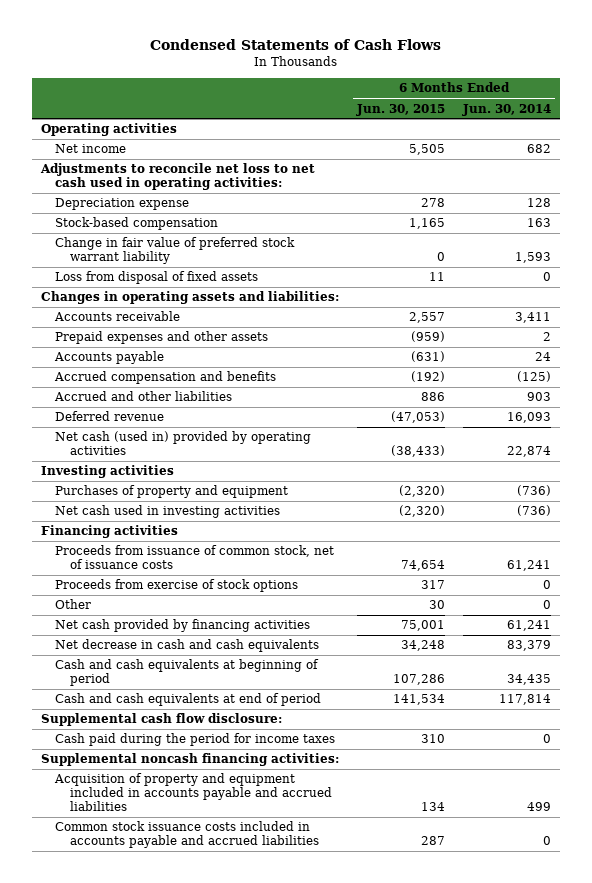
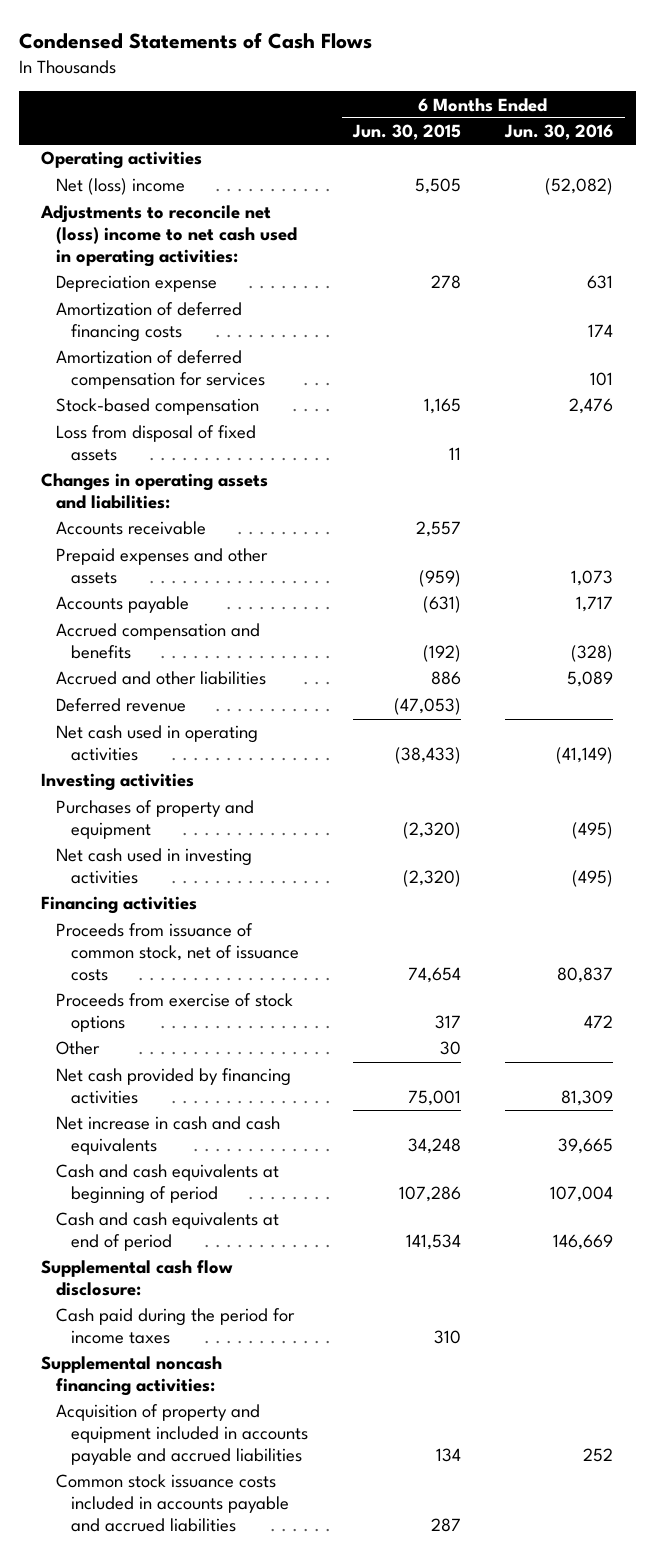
[461,103,551,116] Jun. 30, 2014 -> none
none -> [504,124,614,141] Jun. 30, 2016
[55,144,127,154] Net income -> [56,178,186,196] Net (loss) income
[40,163,316,191] Adjustments to reconcile net loss to net cash used in operating activities: -> [40,205,298,267] Adjustments to reconcile net (loss) income to net cash used in operating activities:
none -> [56,302,243,342] Amortization of deferred financing costs
none -> [56,350,266,389] Amortization of deferred compensation for services
[55,237,296,265] Change in fair value of preferred stock warrant liability -> none
[55,431,312,456] Net cash (used in) provided by operating activities -> [56,725,259,761] Net cash used in operating activities
[55,639,320,653] Net decrease in cash and cash equivalents -> [56,1116,281,1155] Net increase in cash and cash equivalents

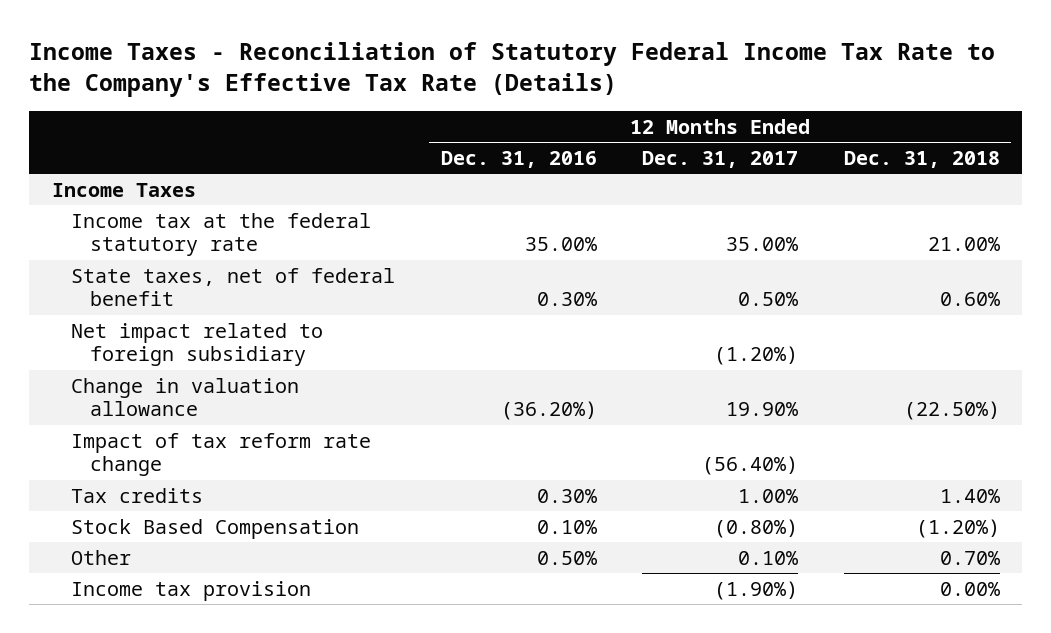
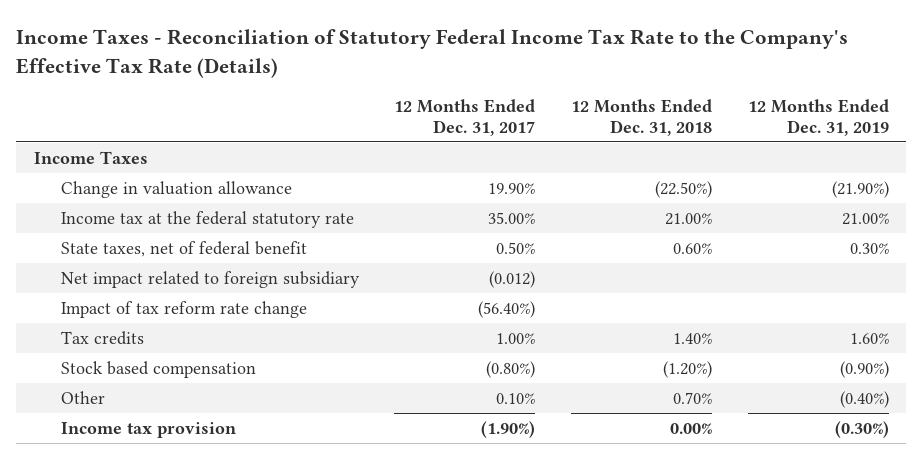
[440,150,597,168] Dec. 31, 2016 -> none
none -> [747,98,889,137] 12 Months Ended Dec. 31, 2019
[70,377,299,417] Change in valuation allowance -> [60,180,292,198] Change in valuation allowance
[714,346,799,366] (1.20%) -> [489,270,536,288] (0.012)
[70,518,359,539] Stock Based Compensation -> [60,360,256,378] Stock based compensation

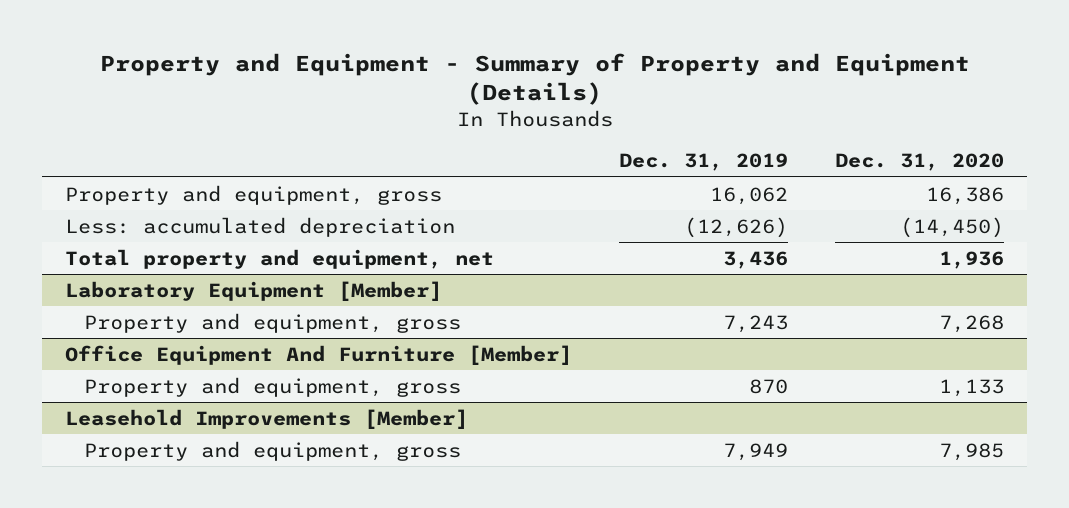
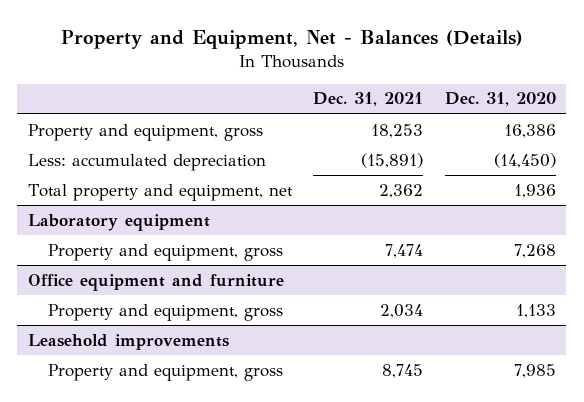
[99,53,970,106] Property and Equipment - Summary of Property and Equipment (Details) -> [60,29,523,49] Property and Equipment, Net - Balances (Details)
[619,153,789,172] Dec. 31, 2019 -> none
none -> [313,92,424,107] Dec. 31, 2021
[65,280,443,301] Laboratory Equipment [Member] -> [27,213,210,231] Laboratory equipment
[65,344,573,365] Office Equipment And Furniture [Member] -> [27,273,284,291] Office equipment and furniture
[65,408,469,429] Leasehold Improvements [Member] -> [27,333,229,350] Leasehold improvements

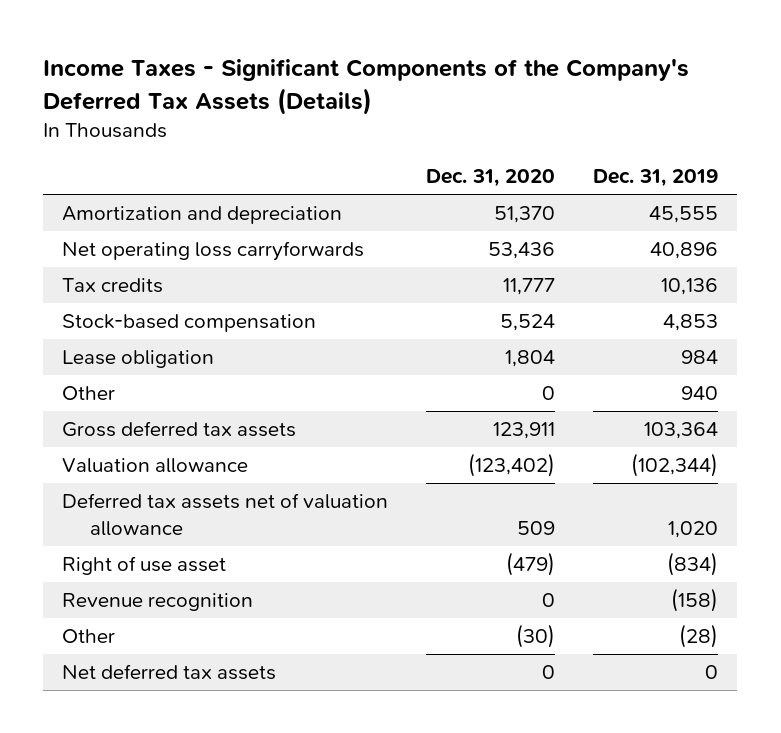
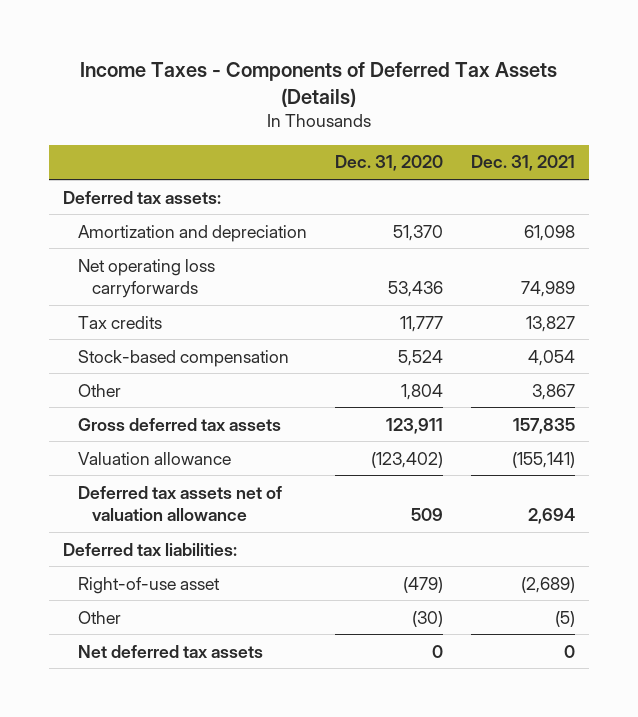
[43,58,690,115] Income Taxes - Significant Components of the Company's Deferred Tax Assets (Details) -> [80,61,558,107] Income Taxes - Components of Deferred Tax Assets (Details)
[593,169,719,188] Dec. 31, 2019 -> none
none -> [470,155,575,172] Dec. 31, 2021
none -> [63,190,222,204] Deferred tax assets:
[62,350,215,369] Lease obligation -> none
[542,386,556,401] 0 -> [400,383,443,400] 1,804
[62,593,254,612] Revenue recognition -> none
none -> [63,542,238,556] Deferred tax liabilities:
[62,556,227,576] Right of use asset -> [77,576,220,594] Right-of-use asset

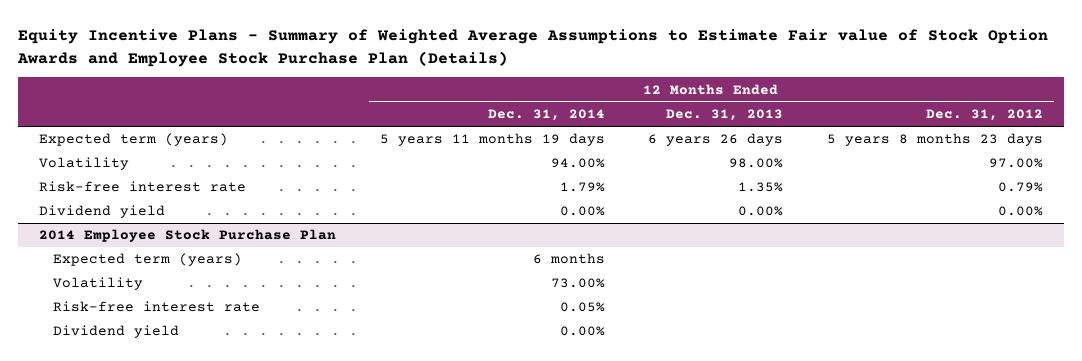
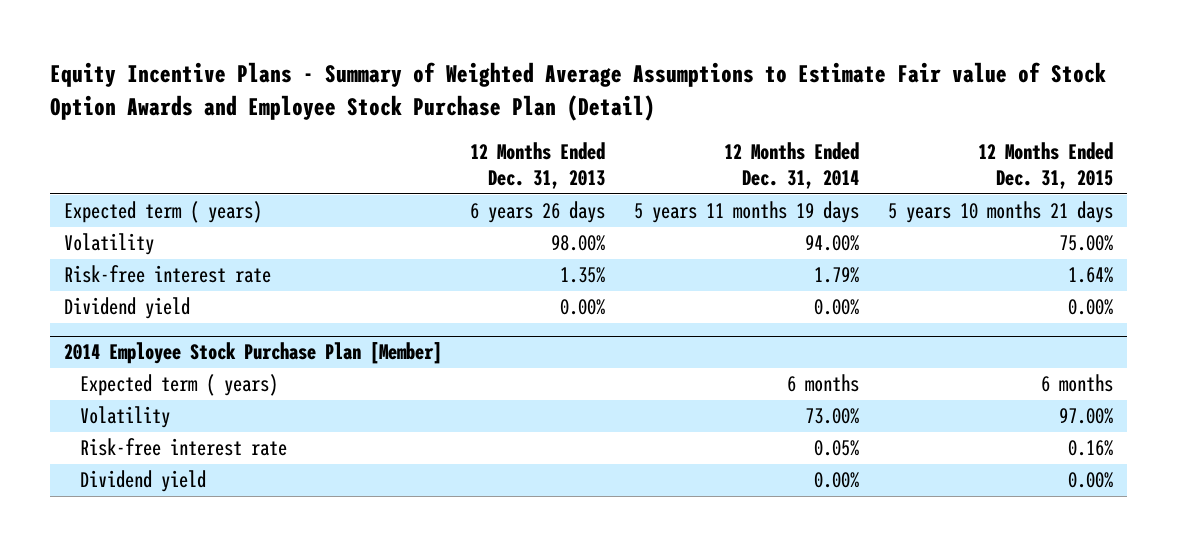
[16,29,1048,67] Equity Incentive Plans - Summary of Weighted Average Assumptions to Estimate Fair value of Stock Option Awards and Employee Stock Purchase Plan (Details) -> [49,62,1106,121] Equity Incentive Plans - Summary of Weighted Average Assumptions to Estimate Fair value of Stock Option Awards and Employee Stock Purchase Plan (Detail)
[925,109,1043,122] Dec. 31, 2012 -> none
none -> [977,142,1113,190] 12 Months Ended Dec. 31, 2015
[39,133,229,147] Expected term (years) -> [63,201,262,224] Expected term ( years)
[39,229,337,243] 2014 Employee Stock Purchase Plan -> [63,342,442,365] 2014 Employee Stock Purchase Plan [Member]
[52,253,242,267] Expected term (years) -> [80,374,279,397] Expected term ( years)

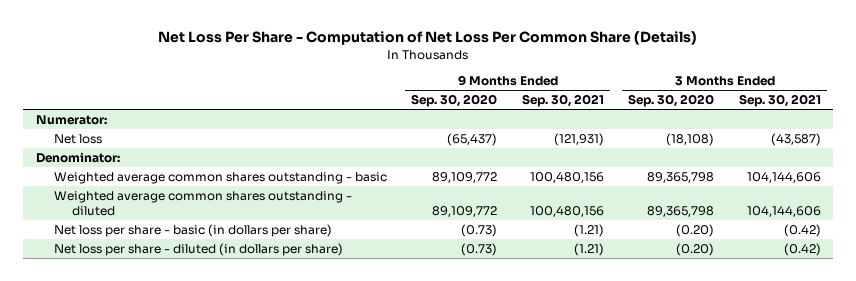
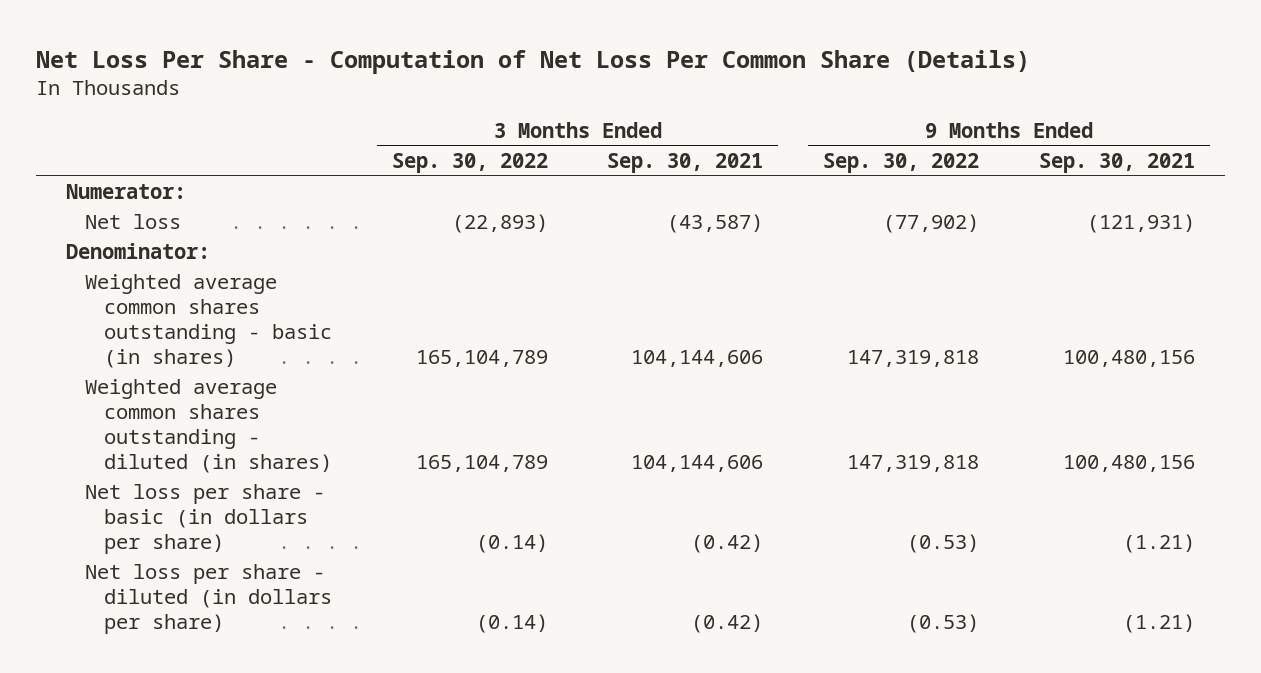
[411,94,498,108] Sep. 30, 2020 -> none
[628,94,715,108] Sep. 30, 2020 -> none
none -> [391,152,548,173] Sep. 30, 2022
none -> [823,152,980,173] Sep. 30, 2022
[53,172,387,185] Weighted average common shares outstanding - basic -> [84,274,332,368] Weighted average common shares outstanding - basic (in shares)
[53,191,352,217] Weighted average common shares outstanding - diluted -> [84,379,332,473] Weighted average common shares outstanding - diluted (in shares)

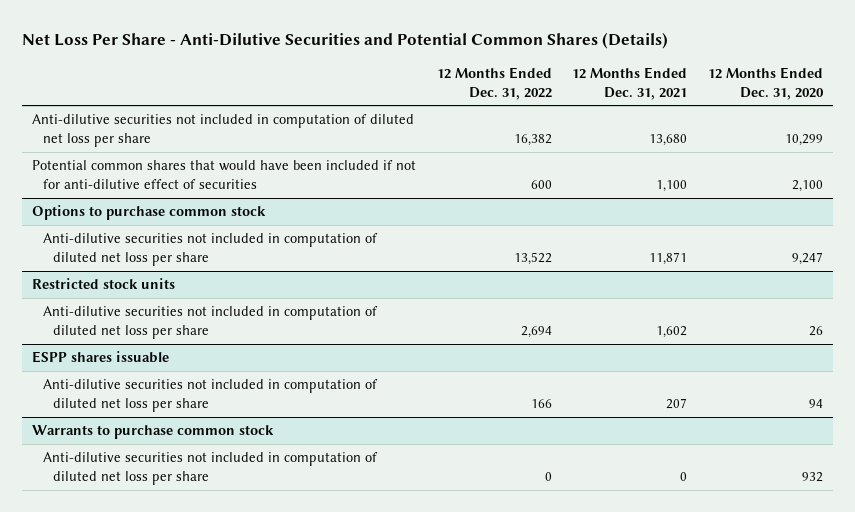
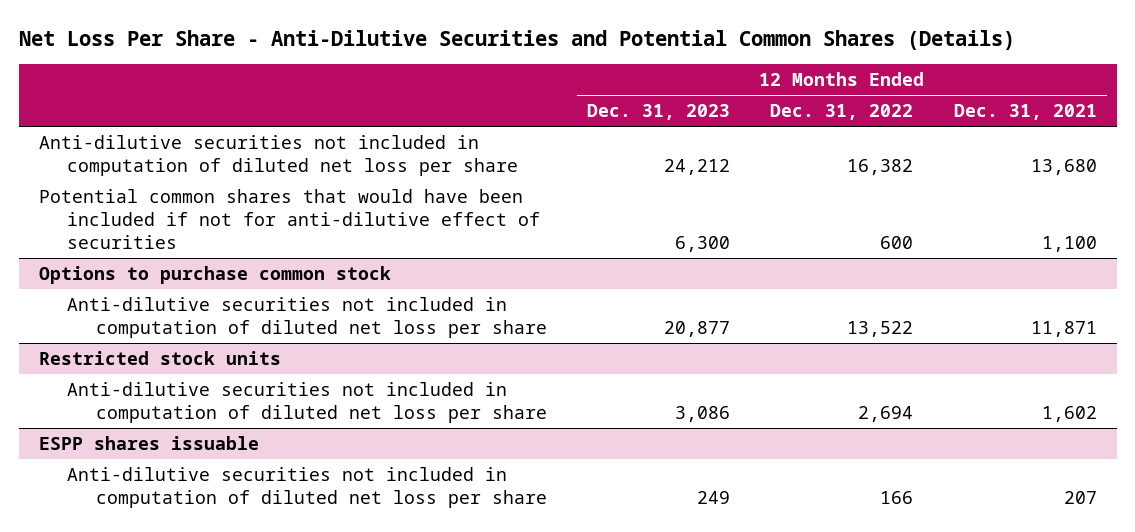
[707,66,824,100] 12 Months Ended Dec. 31, 2020 -> none
none -> [587,104,731,121] Dec. 31, 2023
[32,425,275,440] Warrants to purchase common stock -> none
[42,452,378,486] Anti-dilutive securities not included in computation of diluted net loss per share -> none

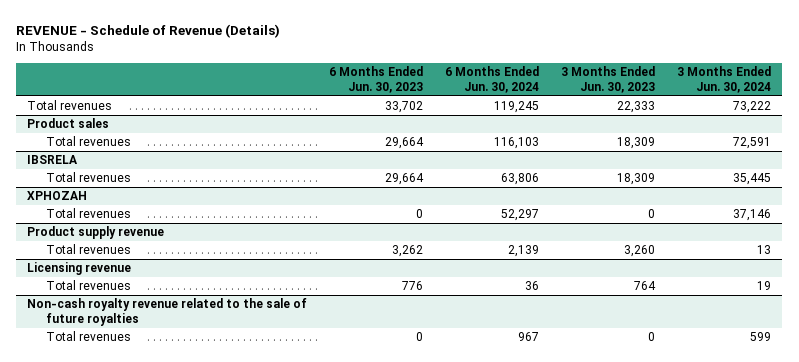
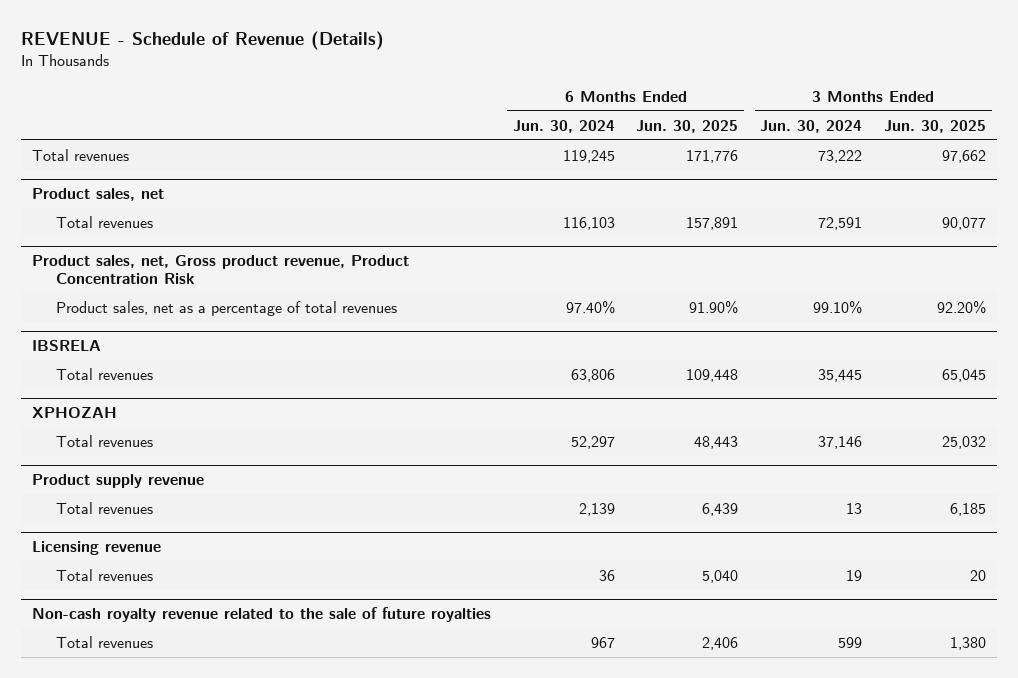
[329,66,424,93] 6 Months Ended Jun. 30, 2023 -> none
[561,66,656,93] 3 Months Ended Jun. 30, 2023 -> none
none -> [636,119,739,133] Jun. 30, 2025
none -> [884,119,987,133] Jun. 30, 2025
[27,118,110,129] Product sales -> [31,187,164,201] Product sales, net
none -> [31,254,409,285] Product sales, net, Gross product revenue, Product Concentration Risk
none -> [55,300,397,316] Product sales, net as a percentage of total revenues

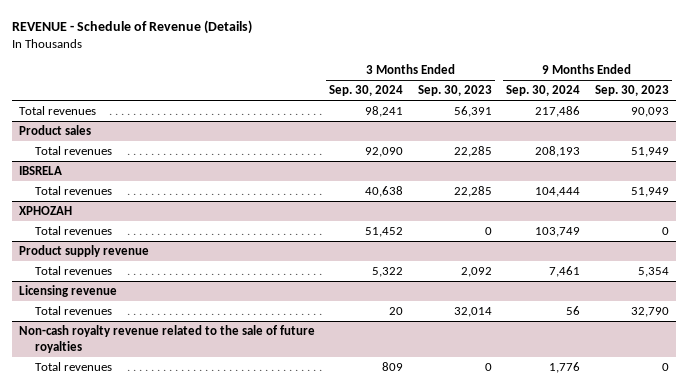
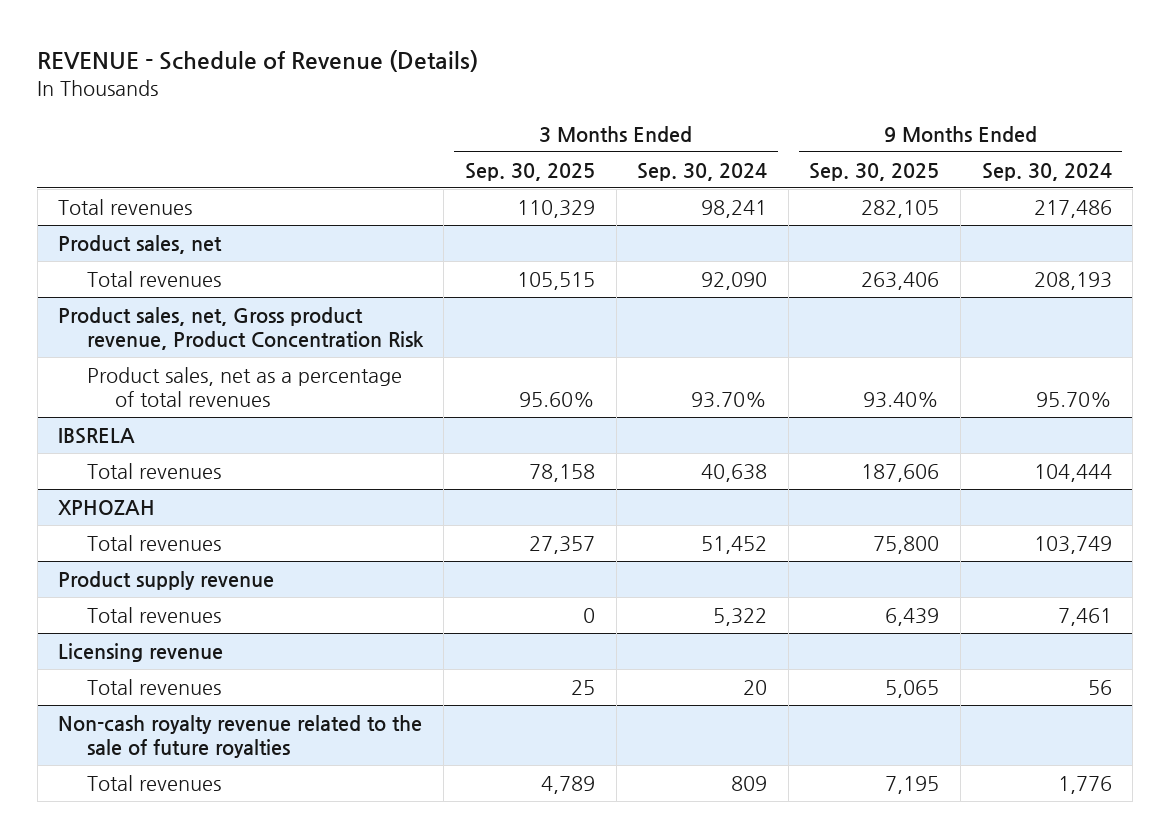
[417,85,492,97] Sep. 30, 2023 -> none
[594,85,669,97] Sep. 30, 2023 -> none
none -> [464,162,595,181] Sep. 30, 2025
none -> [809,162,940,181] Sep. 30, 2025
[18,125,91,136] Product sales -> [58,235,223,255] Product sales, net
none -> [58,307,424,351] Product sales, net, Gross product revenue, Product Concentration Risk
none -> [86,367,402,408] Product sales, net as a percentage of total revenues

